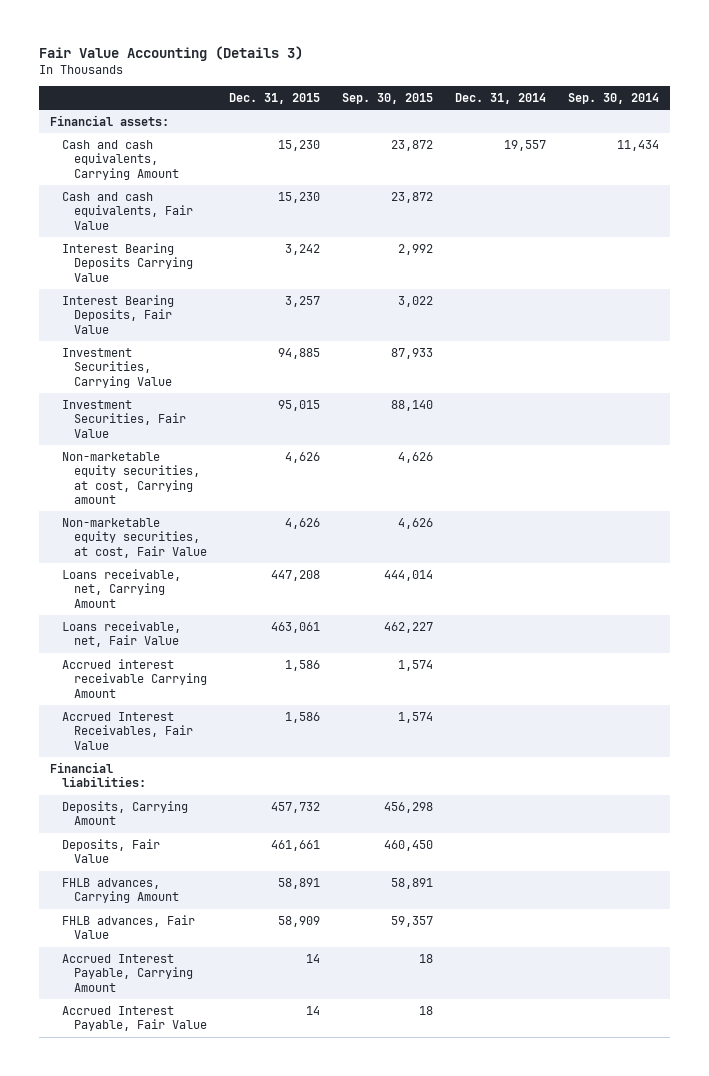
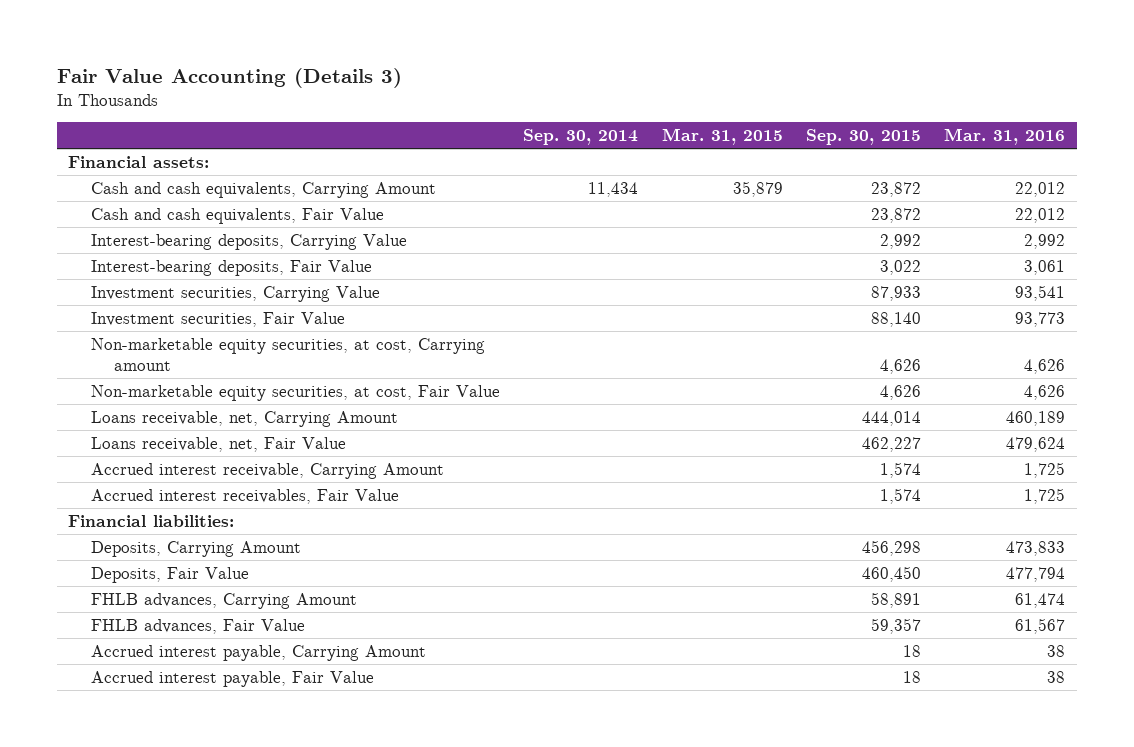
[229,93,321,105] Dec. 31, 2015 -> none
[454,93,546,105] Dec. 31, 2014 -> none
none -> [661,128,783,146] Mar. 31, 2015
none -> [944,128,1066,146] Mar. 31, 2016
[61,243,194,282] Interest Bearing Deposits Carrying Value -> [91,233,408,250] Interest-bearing deposits, Carrying Value
[61,295,174,334] Interest Bearing Deposits, Fair Value -> [91,259,373,276] Interest-bearing deposits, Fair Value
[61,348,173,388] Investment Securities, Carrying Value -> [91,285,381,302] Investment securities, Carrying Value
[61,400,187,438] Investment Securities, Fair Value -> [91,311,346,327] Investment securities, Fair Value
[61,659,208,698] Accrued interest receivable Carrying Amount -> [91,462,445,479] Accrued interest receivable, Carrying Amount
[61,712,194,750] Accrued Interest Receivables, Fair Value -> [91,488,400,504] Accrued interest receivables, Fair Value
[61,954,194,992] Accrued Interest Payable, Carrying Amount -> [91,644,427,661] Accrued interest payable, Carrying Amount
[61,1006,208,1032] Accrued Interest Payable, Fair Value -> [91,670,375,687] Accrued interest payable, Fair Value

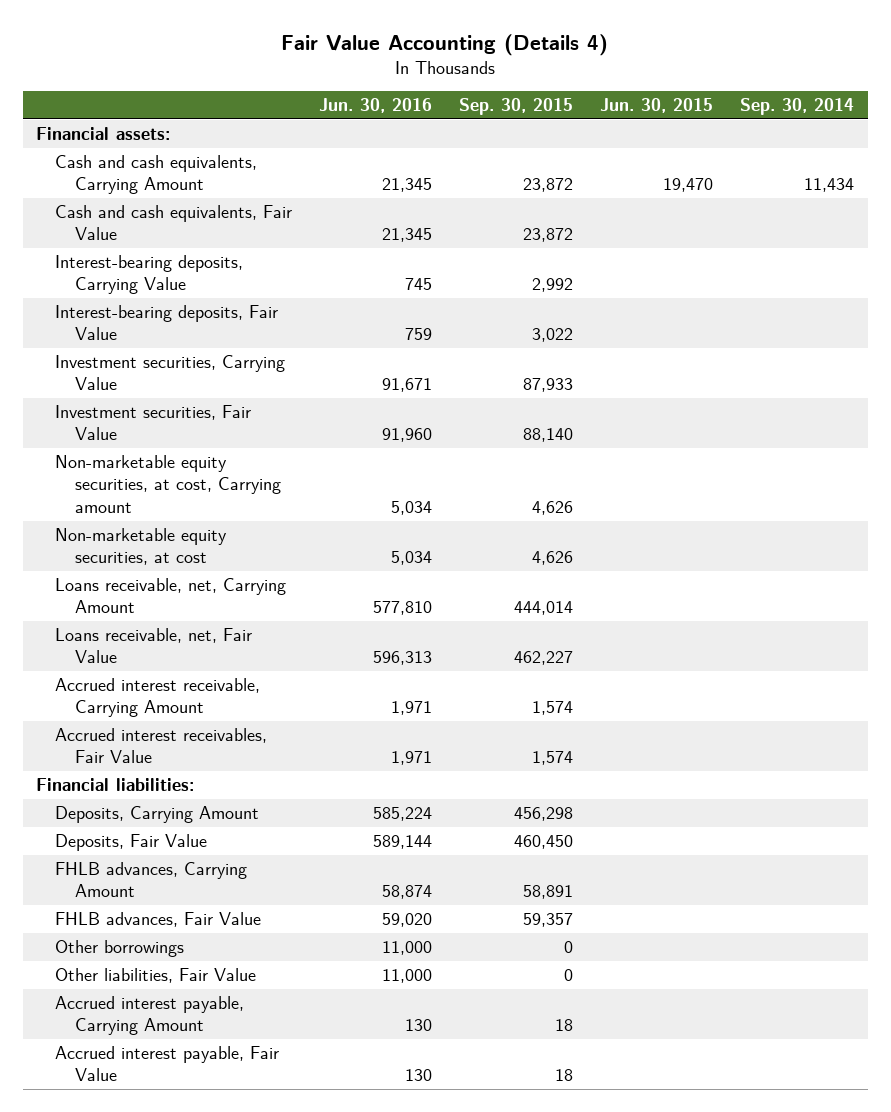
[56,67,402,88] Fair Value Accounting (Details 3) -> [281,33,609,56] Fair Value Accounting (Details 4)
[661,128,783,146] Mar. 31, 2015 -> none
[944,128,1066,146] Mar. 31, 2016 -> none
none -> [319,98,433,114] Jun. 30, 2016
none -> [600,98,714,114] Jun. 30, 2015
[91,384,501,401] Non-marketable equity securities, at cost, Fair Value -> [55,527,228,566] Non-marketable equity securities, at cost
none -> [55,939,185,957] Other borrowings
none -> [55,967,257,983] Other liabilities, Fair Value

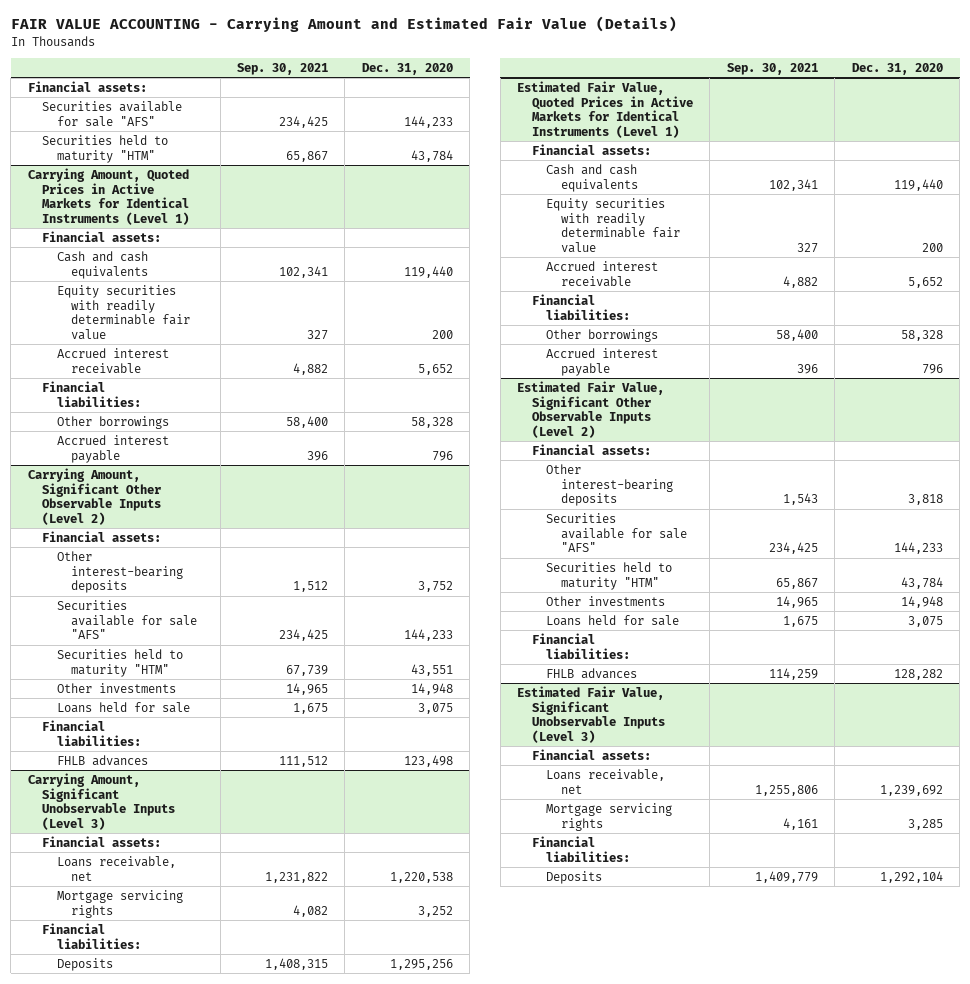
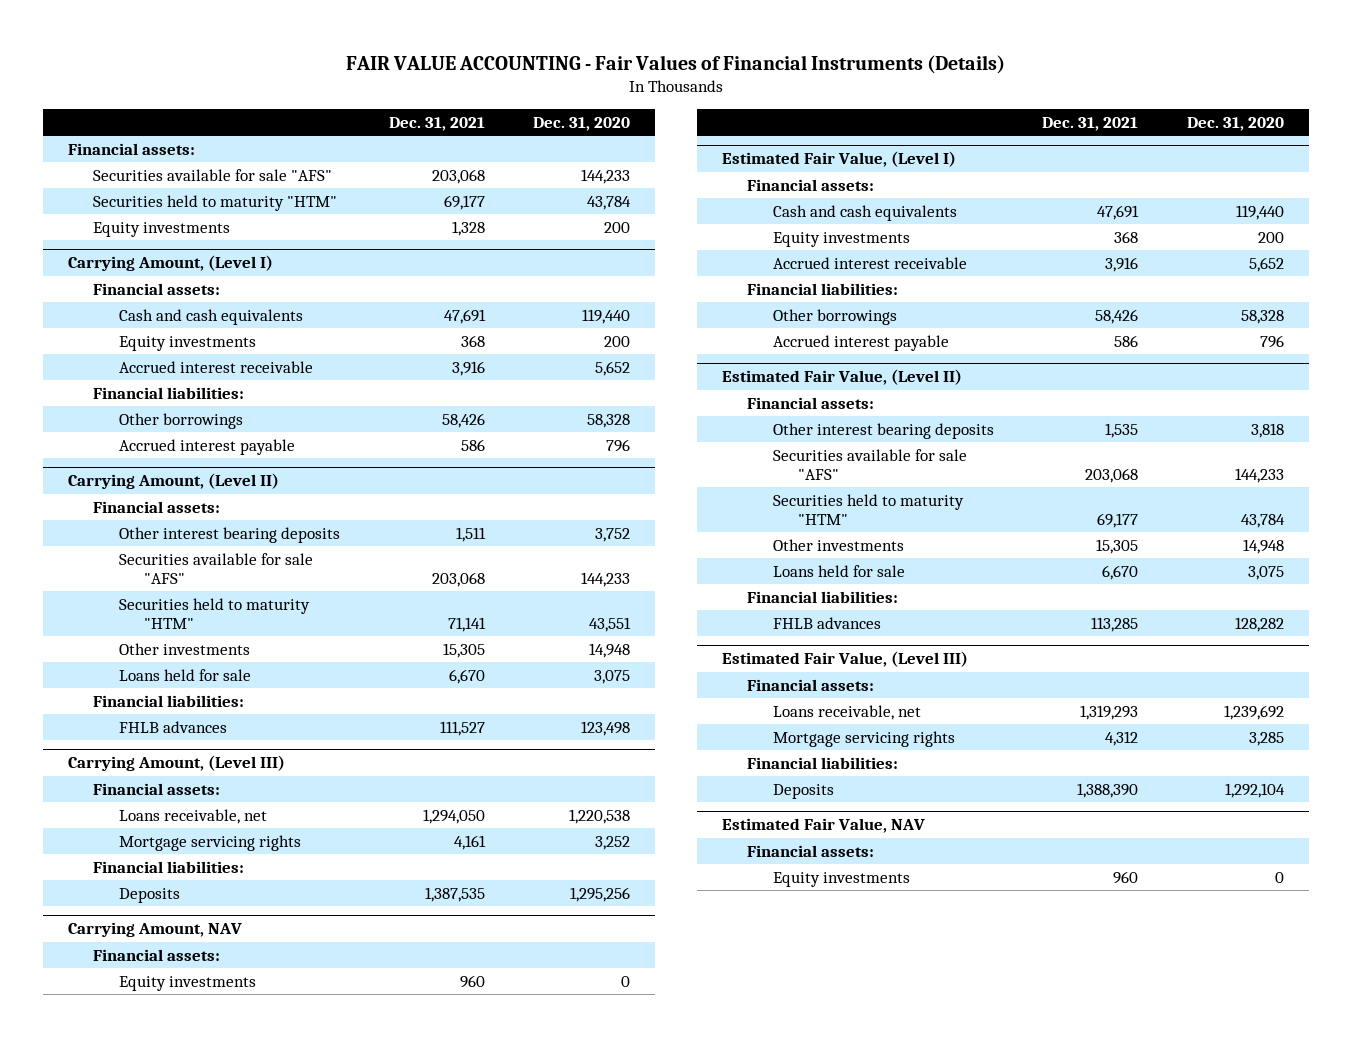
[10,16,677,33] FAIR VALUE ACCOUNTING - Carrying Amount and Estimated Fair Value (Details) -> [346,54,1006,74] FAIR VALUE ACCOUNTING - Fair Values of Financial Instruments (Details)
[236,62,328,75] Sep. 30, 2021 -> none
none -> [388,116,485,131] Dec. 31, 2021
[27,167,190,226] Carrying Amount, Quoted Prices in Active Markets for Identical Instruments (Level 1) -> none
none -> [93,221,231,237] Equity investments
none -> [67,255,273,272] Carrying Amount, (Level I)
[56,284,191,341] Equity securities with readily determinable fair value -> [118,335,256,351] Equity investments
[27,467,162,526] Carrying Amount, Significant Other Observable Inputs (Level 2) -> none
none -> [67,473,279,490] Carrying Amount, (Level II)
[56,550,184,594] Other interest-bearing deposits -> [118,526,340,543] Other interest bearing deposits
[27,772,176,831] Carrying Amount, Significant Unobservable Inputs (Level 3) -> none
none -> [67,755,285,772] Carrying Amount, (Level III)
[517,80,693,139] Estimated Fair Value, Quoted Prices in Active Markets for Identical Instruments (Level 1) -> none
none -> [67,922,242,938] Carrying Amount, NAV
none -> [118,975,256,991] Equity investments
none -> [721,151,956,168] Estimated Fair Value, (Level I)
none -> [747,178,875,191] Financial assets:
[546,197,680,254] Equity securities with readily determinable fair value -> [772,231,910,247] Equity investments
[517,380,665,439] Estimated Fair Value, Significant Other Observable Inputs (Level 2) -> none
none -> [721,369,962,386] Estimated Fair Value, (Level II)
[546,463,673,507] Other interest-bearing deposits -> [772,422,994,439] Other interest bearing deposits
[517,685,665,744] Estimated Fair Value, Significant Unobservable Inputs (Level 3) -> none
none -> [721,651,968,668] Estimated Fair Value, (Level III)
none -> [721,818,925,834] Estimated Fair Value, NAV
none -> [747,844,875,857] Financial assets:
none -> [772,871,910,887] Equity investments

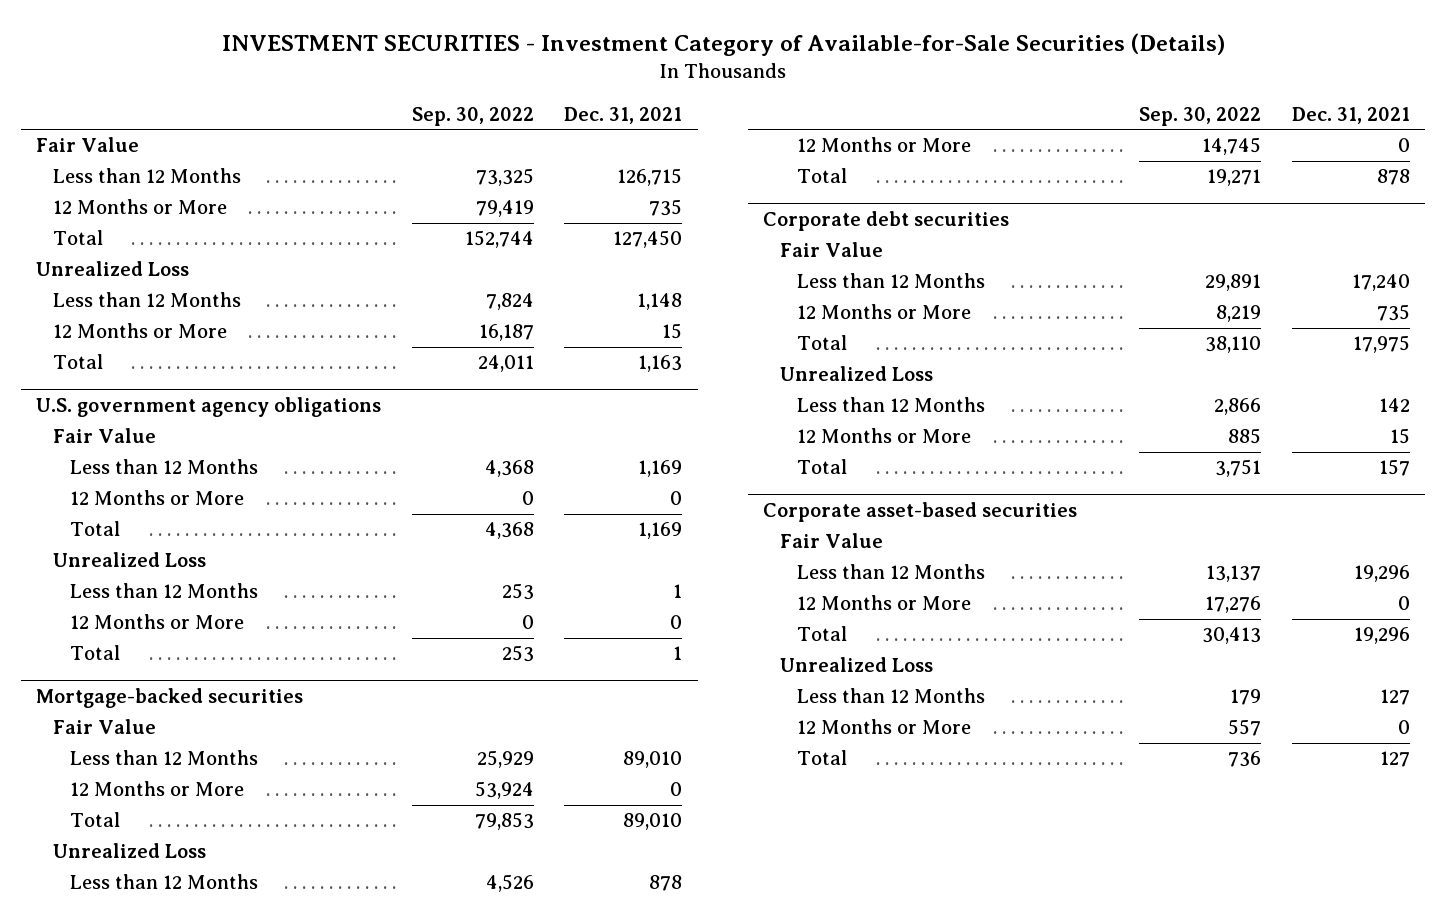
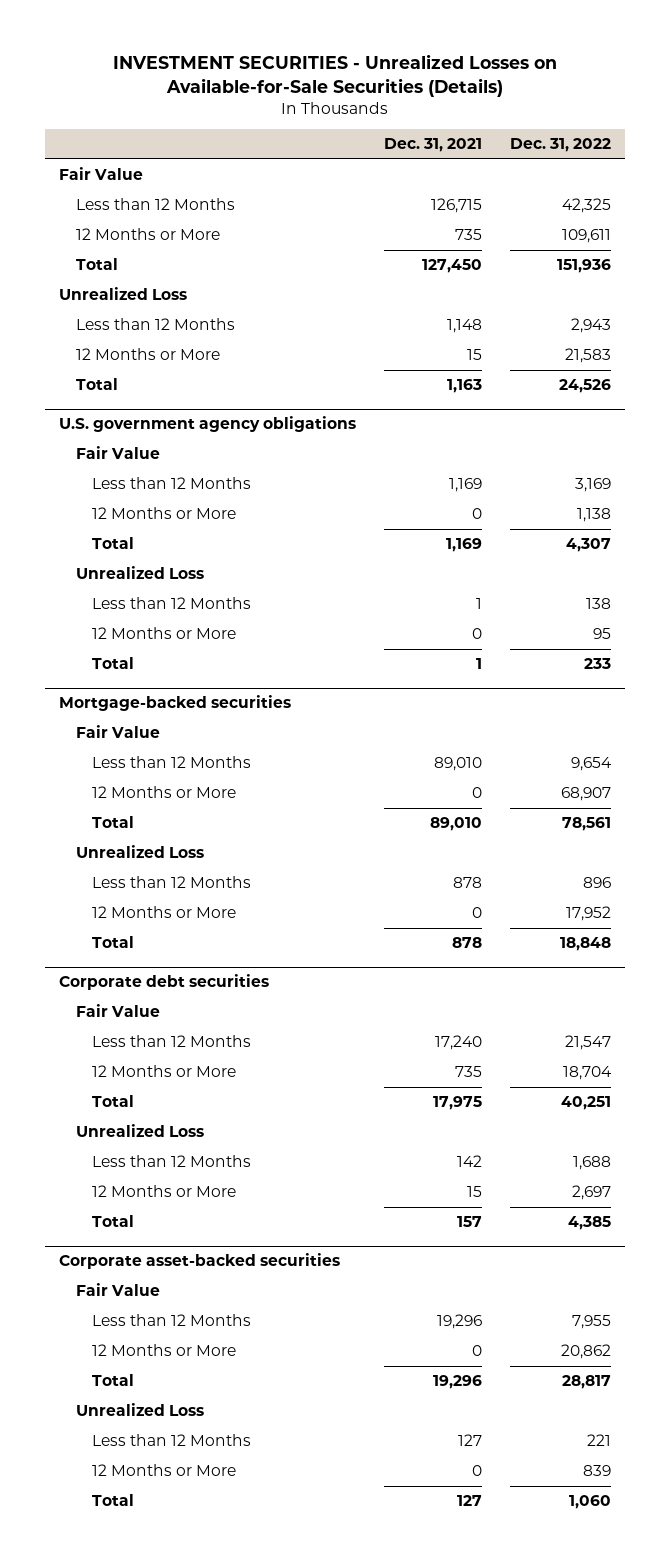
[221,33,1225,57] INVESTMENT SECURITIES - Investment Category of Available-for-Sale Securities (Details) -> [113,54,558,97] INVESTMENT SECURITIES - Unrealized Losses on Available-for-Sale Securities (Details)
[411,106,534,126] Sep. 30, 2022 -> none
none -> [510,138,612,153] Dec. 31, 2022
[763,502,1078,523] Corporate asset-based securities -> [59,1253,341,1270] Corporate asset-backed securities

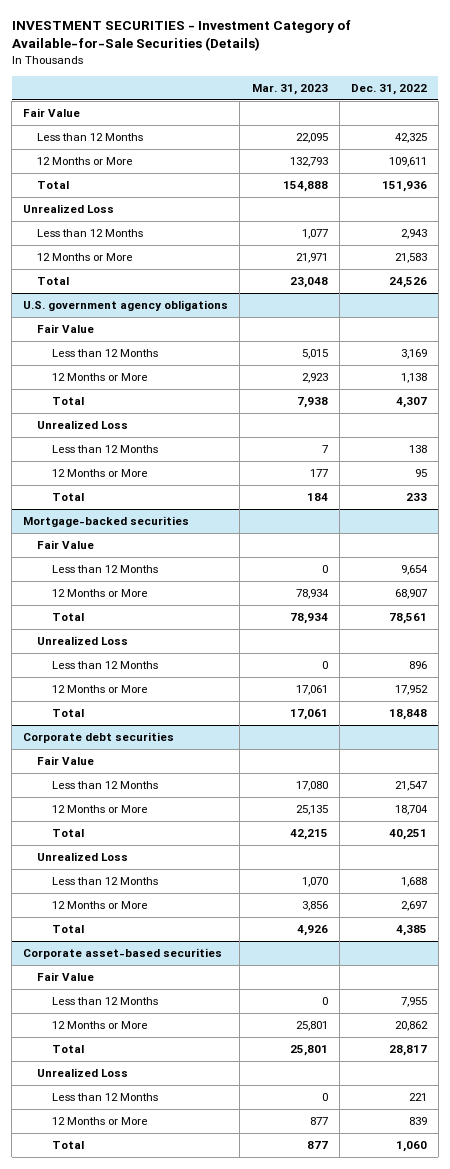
[113,54,558,97] INVESTMENT SECURITIES - Unrealized Losses on Available-for-Sale Securities (Details) -> [11,19,351,52] INVESTMENT SECURITIES - Investment Category of Available-for-Sale Securities (Details)
[384,138,483,153] Dec. 31, 2021 -> none
none -> [251,83,328,95] Mar. 31, 2023
[59,1253,341,1270] Corporate asset-backed securities -> [23,948,223,960] Corporate asset-based securities

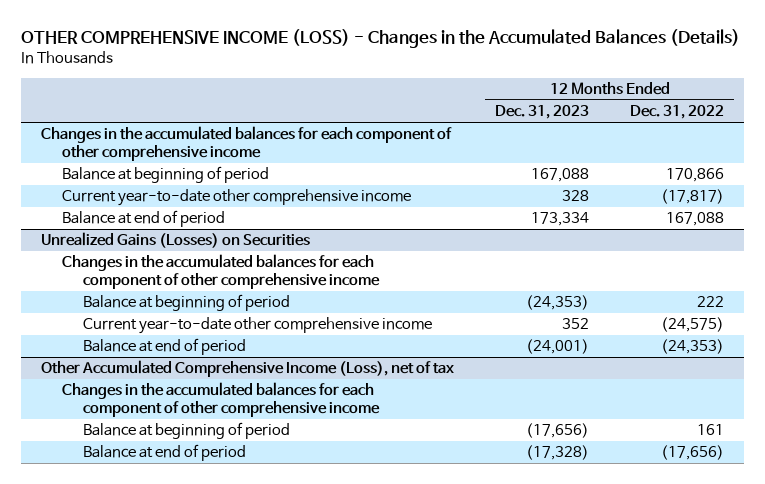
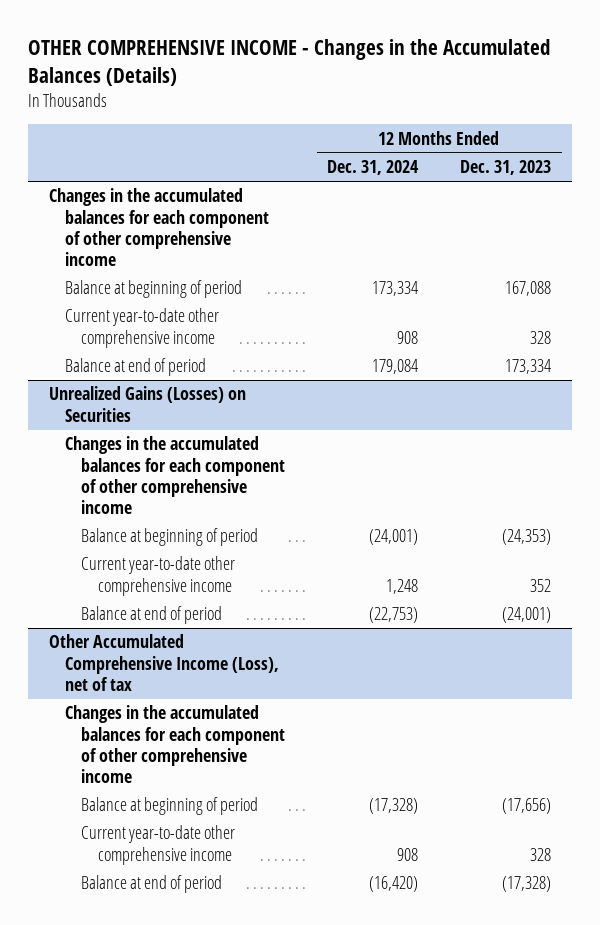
[20,29,740,49] OTHER COMPREHENSIVE INCOME (LOSS) - Changes in the Accumulated Balances (Details) -> [27,39,550,86] OTHER COMPREHENSIVE INCOME - Changes in the Accumulated Balances (Details)
[629,105,724,120] Dec. 31, 2022 -> none
none -> [327,160,420,176] Dec. 31, 2024
none -> [81,825,236,865] Current year-to-date other comprehensive income

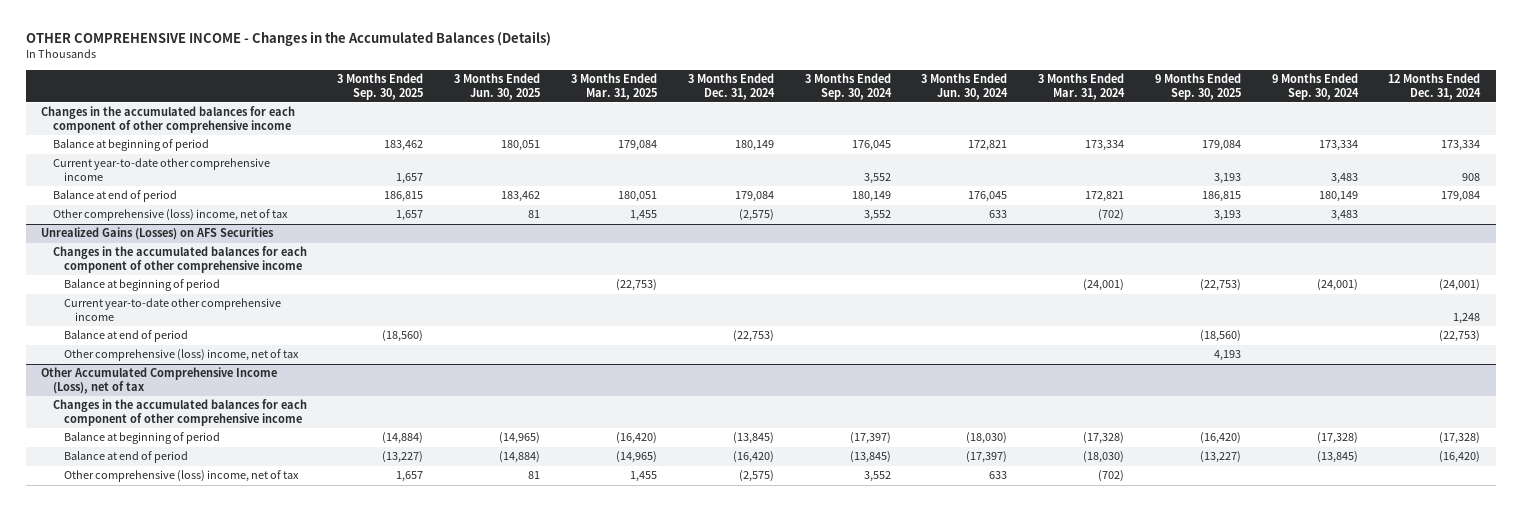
[460,160,552,176] Dec. 31, 2023 -> none
none -> [337,73,424,100] 3 Months Ended Sep. 30, 2025
none -> [454,73,541,100] 3 Months Ended Jun. 30, 2025
none -> [570,73,657,100] 3 Months Ended Mar. 31, 2025
none -> [687,73,775,100] 3 Months Ended Dec. 31, 2024
none -> [804,73,892,100] 3 Months Ended Sep. 30, 2024
none -> [921,73,1009,100] 3 Months Ended Jun. 30, 2024
none -> [1038,73,1126,100] 3 Months Ended Mar. 31, 2024
none -> [1154,73,1241,100] 9 Months Ended Sep. 30, 2025
none -> [1271,73,1359,100] 9 Months Ended Sep. 30, 2024
none -> [52,209,288,222] Other comprehensive (loss) income, net of tax
[48,386,246,422] Unrealized Gains (Losses) on Securities -> [41,227,275,241] Unrealized Gains (Losses) on AFS Securities
none -> [63,349,299,362] Other comprehensive (loss) income, net of tax
[81,825,236,865] Current year-to-date other comprehensive income -> none
none -> [63,470,299,483] Other comprehensive (loss) income, net of tax

